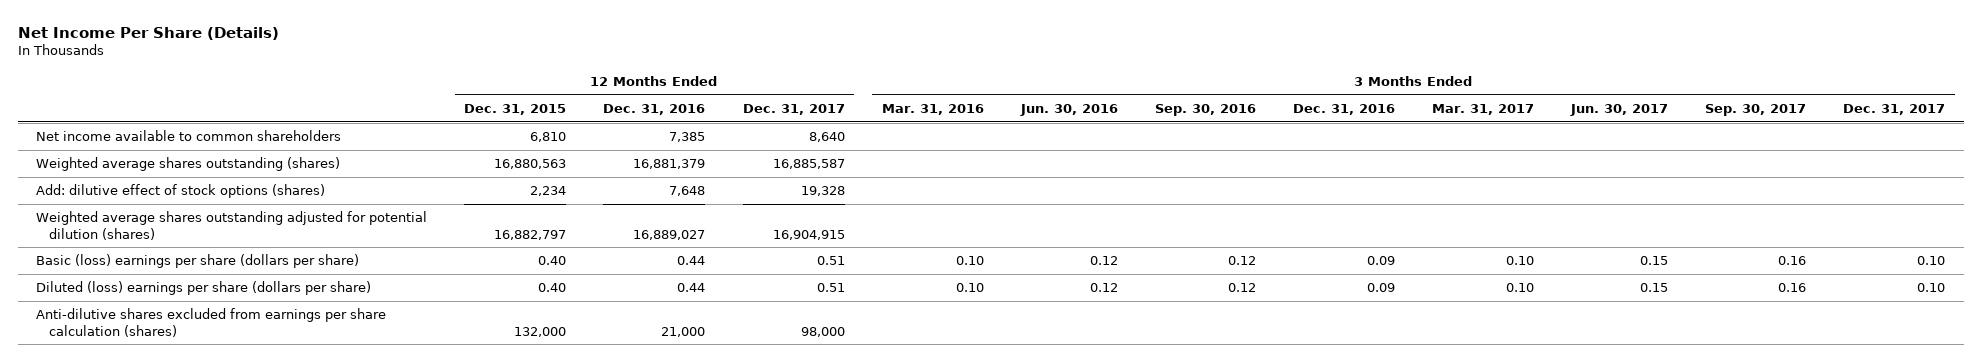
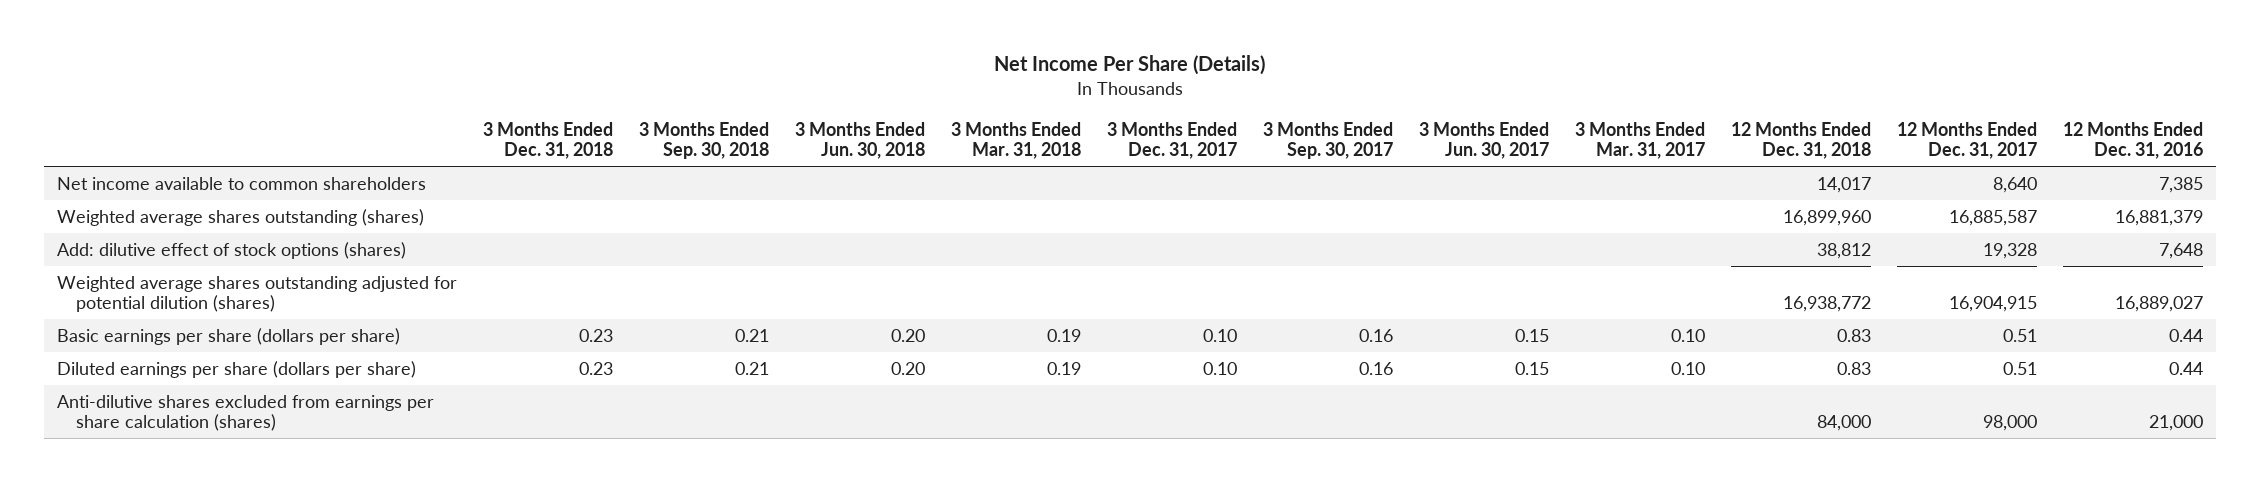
[464,103,567,115] Dec. 31, 2015 -> none
[881,103,984,115] Mar. 31, 2016 -> none
[1019,103,1118,116] Jun. 30, 2016 -> none
[1154,103,1256,116] Sep. 30, 2016 -> none
[1292,103,1395,115] Dec. 31, 2016 -> none
none -> [483,121,614,159] 3 Months Ended Dec. 31, 2018
none -> [639,121,770,159] 3 Months Ended Sep. 30, 2018
none -> [795,121,926,159] 3 Months Ended Jun. 30, 2018
none -> [950,121,1081,159] 3 Months Ended Mar. 31, 2018
none -> [1730,121,1871,159] 12 Months Ended Dec. 31, 2018
[36,254,360,269] Basic (loss) earnings per share (dollars per share) -> [57,327,401,345] Basic earnings per share (dollars per share)
[36,281,372,296] Diluted (loss) earnings per share (dollars per share) -> [57,360,417,378] Diluted earnings per share (dollars per share)

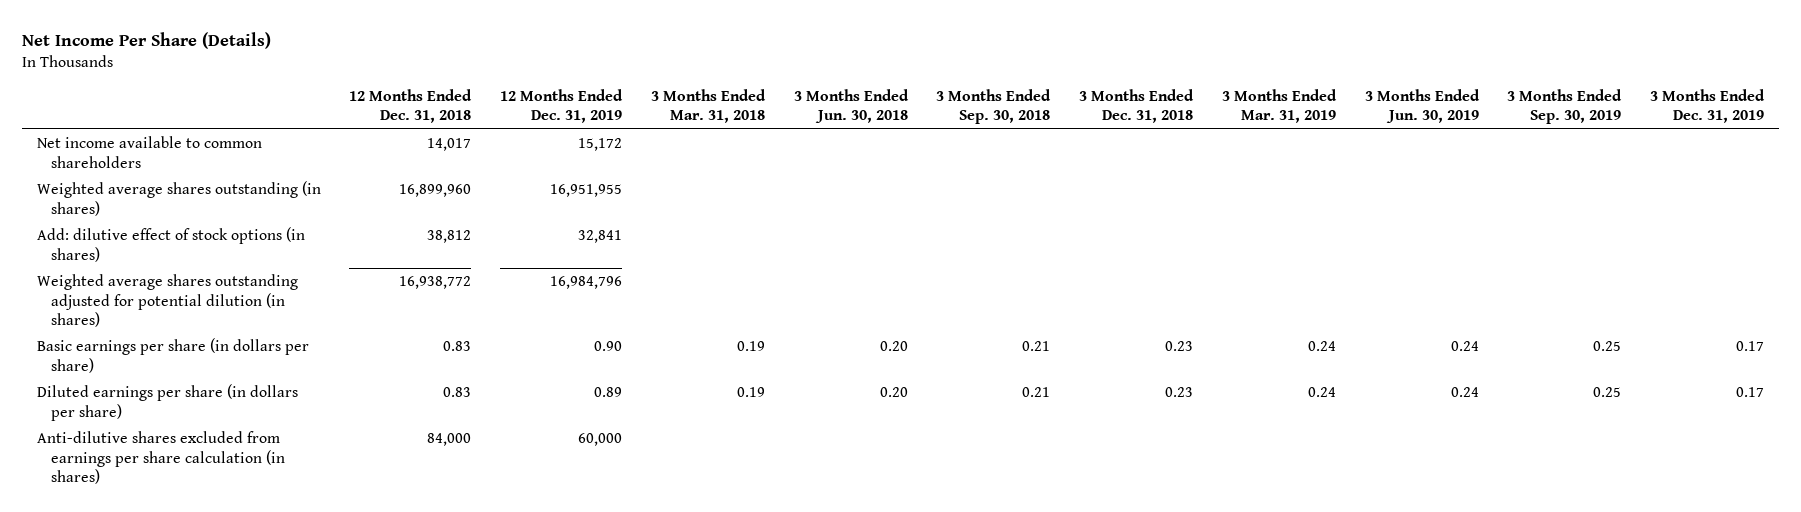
[1106,121,1237,159] 3 Months Ended Dec. 31, 2017 -> none
[1262,121,1393,159] 3 Months Ended Sep. 30, 2017 -> none
[1418,121,1549,159] 3 Months Ended Jun. 30, 2017 -> none
[1574,121,1705,159] 3 Months Ended Mar. 31, 2017 -> none
[1896,121,2037,159] 12 Months Ended Dec. 31, 2017 -> none
[2062,121,2203,159] 12 Months Ended Dec. 31, 2016 -> none
none -> [500,89,624,124] 12 Months Ended Dec. 31, 2019
none -> [1221,89,1337,124] 3 Months Ended Mar. 31, 2019
none -> [1364,89,1480,124] 3 Months Ended Jun. 30, 2019
none -> [1507,89,1623,125] 3 Months Ended Sep. 30, 2019
none -> [1650,89,1766,124] 3 Months Ended Dec. 31, 2019
[57,208,425,226] Weighted average shares outstanding (shares) -> [36,181,321,216] Weighted average shares outstanding (in shares)
[57,241,407,259] Add: dilutive effect of stock options (shares) -> [36,227,305,262] Add: dilutive effect of stock options (in shares)
[57,275,458,313] Weighted average shares outstanding adjusted for potential dilution (shares) -> [36,274,298,327] Weighted average shares outstanding adjusted for potential dilution (in shares)
[57,327,401,345] Basic earnings per share (dollars per share) -> [36,338,309,373] Basic earnings per share (in dollars per share)
[57,360,417,378] Diluted earnings per share (dollars per share) -> [36,384,298,421] Diluted earnings per share (in dollars per share)
[57,394,435,432] Anti-dilutive shares excluded from earnings per share calculation (shares) -> [36,431,286,484] Anti-dilutive shares excluded from earnings per share calculation (in shares)

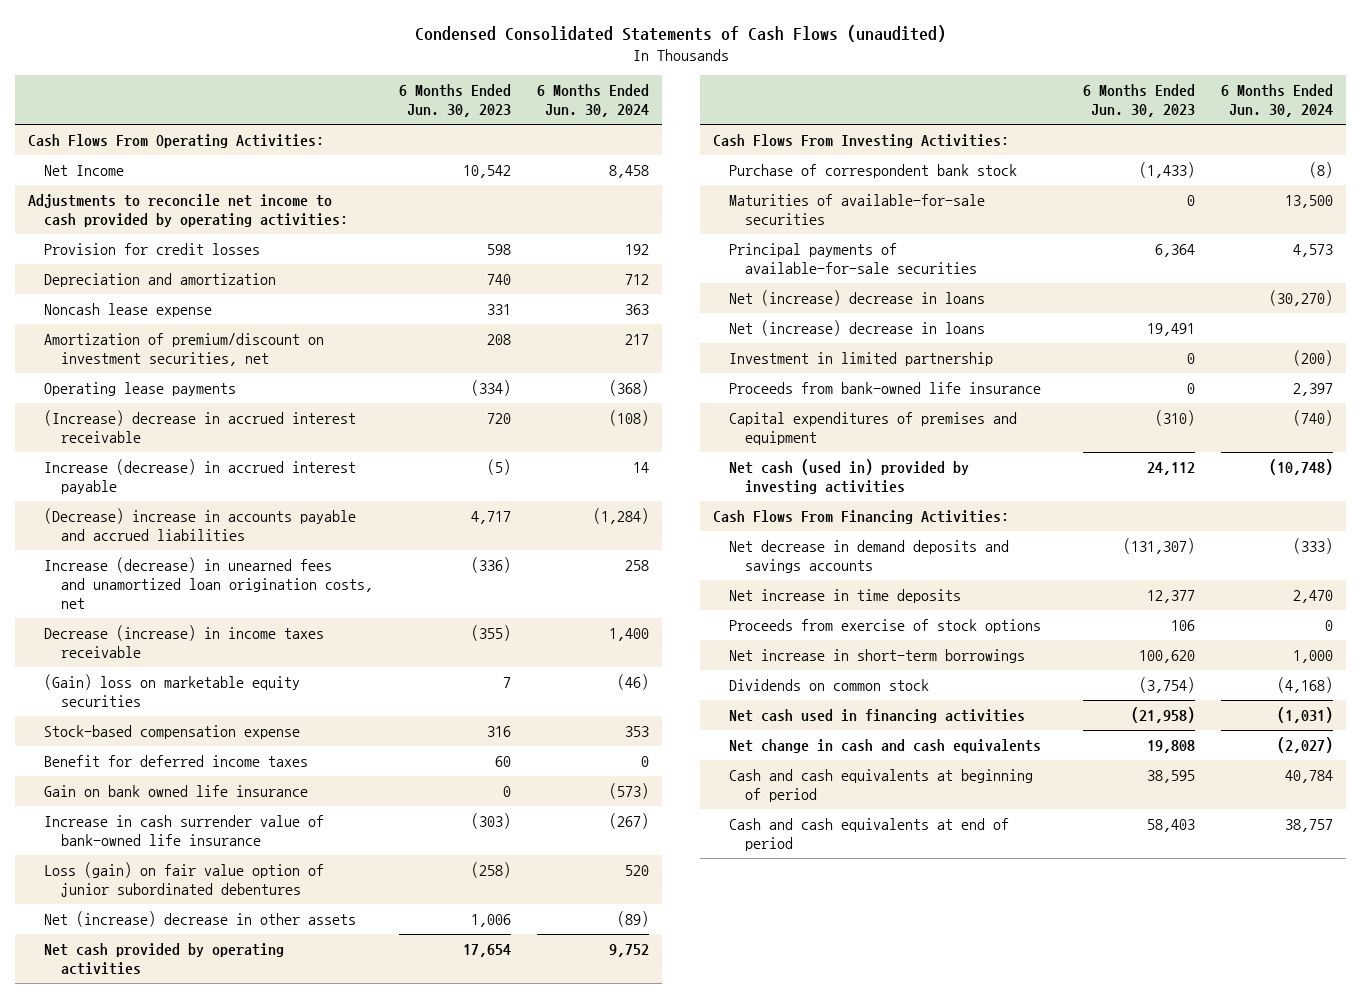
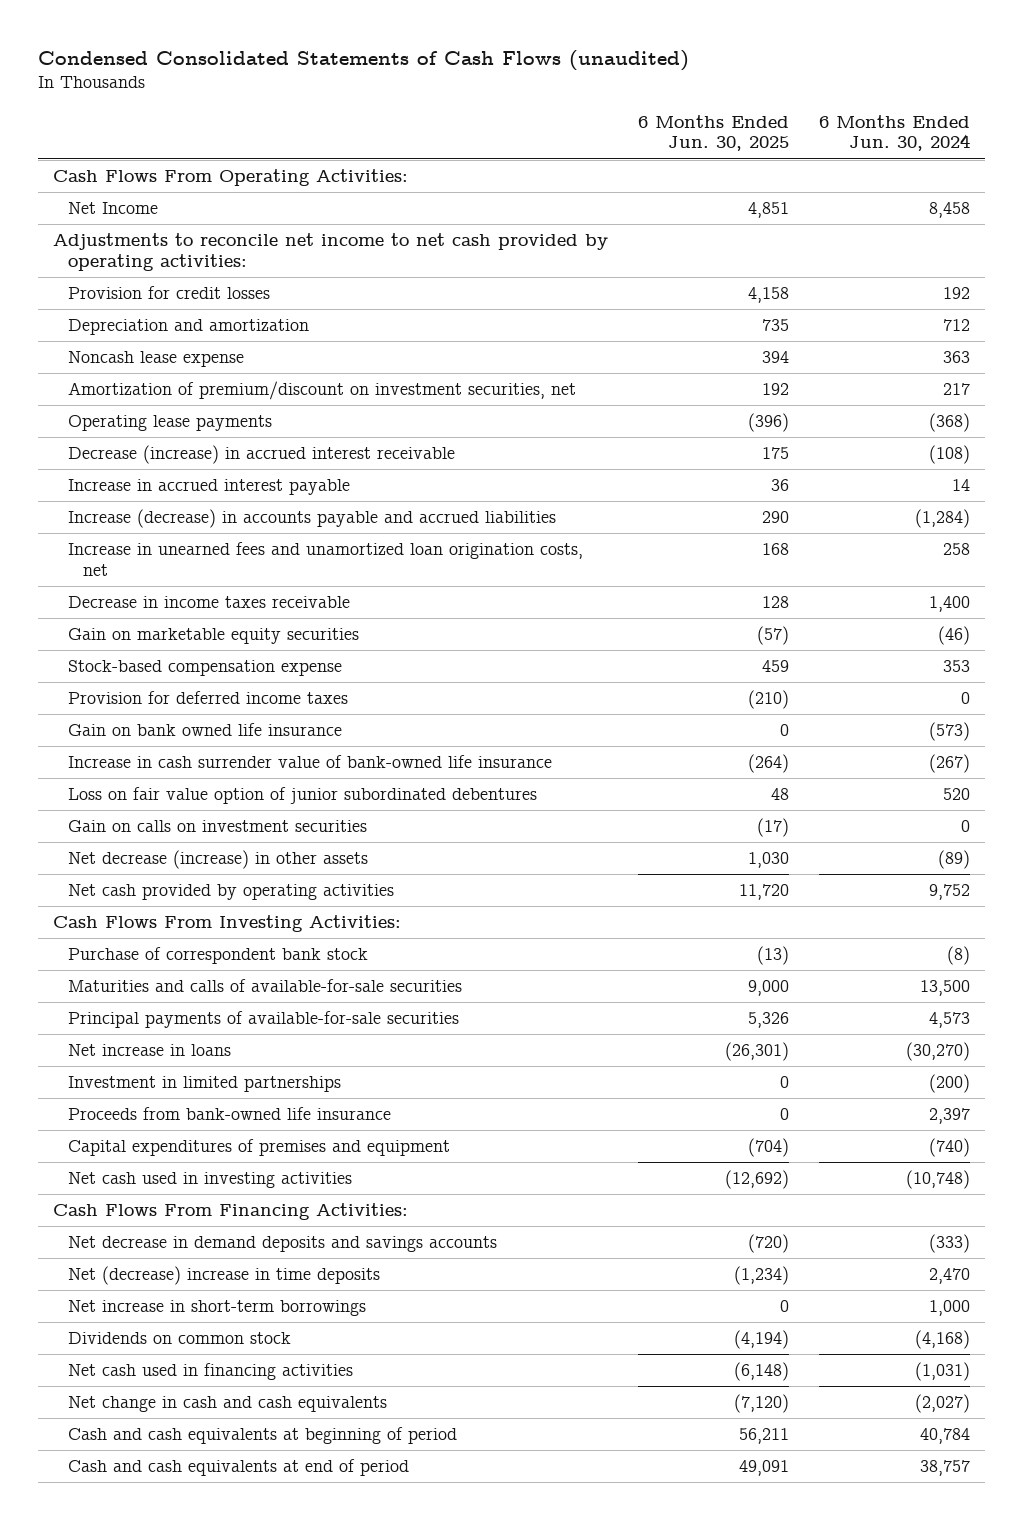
[398,84,511,118] 6 Months Ended Jun. 30, 2023 -> none
none -> [638,114,790,152] 6 Months Ended Jun. 30, 2025
[28,193,349,228] Adjustments to reconcile net income to cash provided by operating activities: -> [52,233,608,271] Adjustments to reconcile net income to net cash provided by operating activities:
[44,409,357,444] (Increase) decrease in accrued interest receivable -> [67,445,455,465] Decrease (increase) in accrued interest receivable
[44,458,357,495] Increase (decrease) in accrued interest payable -> [67,479,350,496] Increase in accrued interest payable
[44,507,357,542] (Decrease) increase in accounts payable and accrued liabilities -> [67,509,556,529] Increase (decrease) in accounts payable and accrued liabilities
[44,556,373,610] Increase (decrease) in unearned fees and unamortized loan origination costs, net -> [67,542,583,576] Increase in unearned fees and unamortized loan origination costs, net
[44,624,325,659] Decrease (increase) in income taxes receivable -> [67,596,350,609] Decrease in income taxes receivable
[44,673,301,708] (Gain) loss on marketable equity securities -> [67,628,359,645] Gain on marketable equity securities
[44,754,309,767] Benefit for deferred income taxes -> [67,691,348,705] Provision for deferred income taxes
[44,861,325,898] Loss (gain) on fair value option of junior subordinated debentures -> [67,787,537,805] Loss on fair value option of junior subordinated debentures
none -> [67,820,367,833] Gain on calls on investment securities
[44,910,357,927] Net (increase) decrease in other assets -> [67,850,368,870] Net decrease (increase) in other assets
[729,193,986,226] Maturities of available-for-sale securities -> [67,979,462,993] Maturities and calls of available-for-sale securities
[729,319,986,336] Net (increase) decrease in loans -> none
[729,289,986,306] Net (increase) decrease in loans -> [67,1044,231,1057] Net increase in loans
[729,351,994,366] Investment in limited partnership -> [67,1076,341,1093] Investment in limited partnerships
[729,458,970,495] Net cash (used in) provided by investing activities -> [67,1172,352,1189] Net cash used in investing activities
[729,618,1042,633] Proceeds from exercise of stock options -> none
[729,588,962,603] Net increase in time deposits -> [67,1266,380,1286] Net (decrease) increase in time deposits

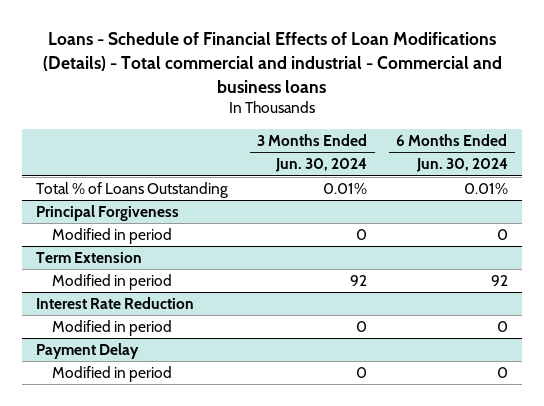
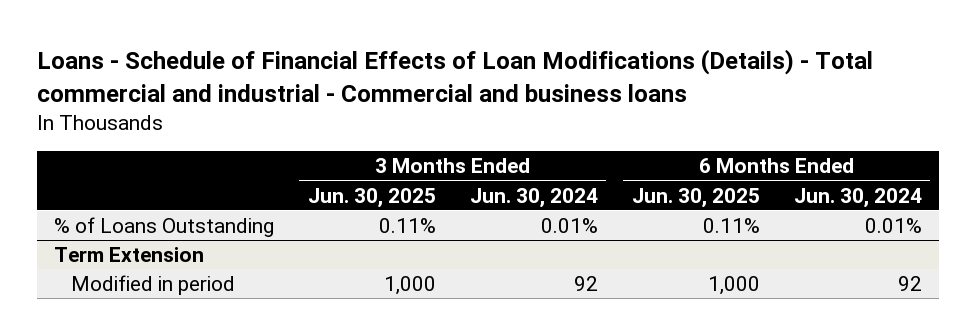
none -> [307,187,436,208] Jun. 30, 2025
none -> [631,187,760,208] Jun. 30, 2025
[36,205,180,222] Principal Forgiveness -> none
[51,228,172,245] Modified in period -> none
[36,182,229,199] Total % of Loans Outstanding -> [53,217,274,238] % of Loans Outstanding
[36,297,195,310] Interest Rate Reduction -> none
[51,320,172,337] Modified in period -> none
[36,343,140,360] Payment Delay -> none
[51,366,172,383] Modified in period -> none

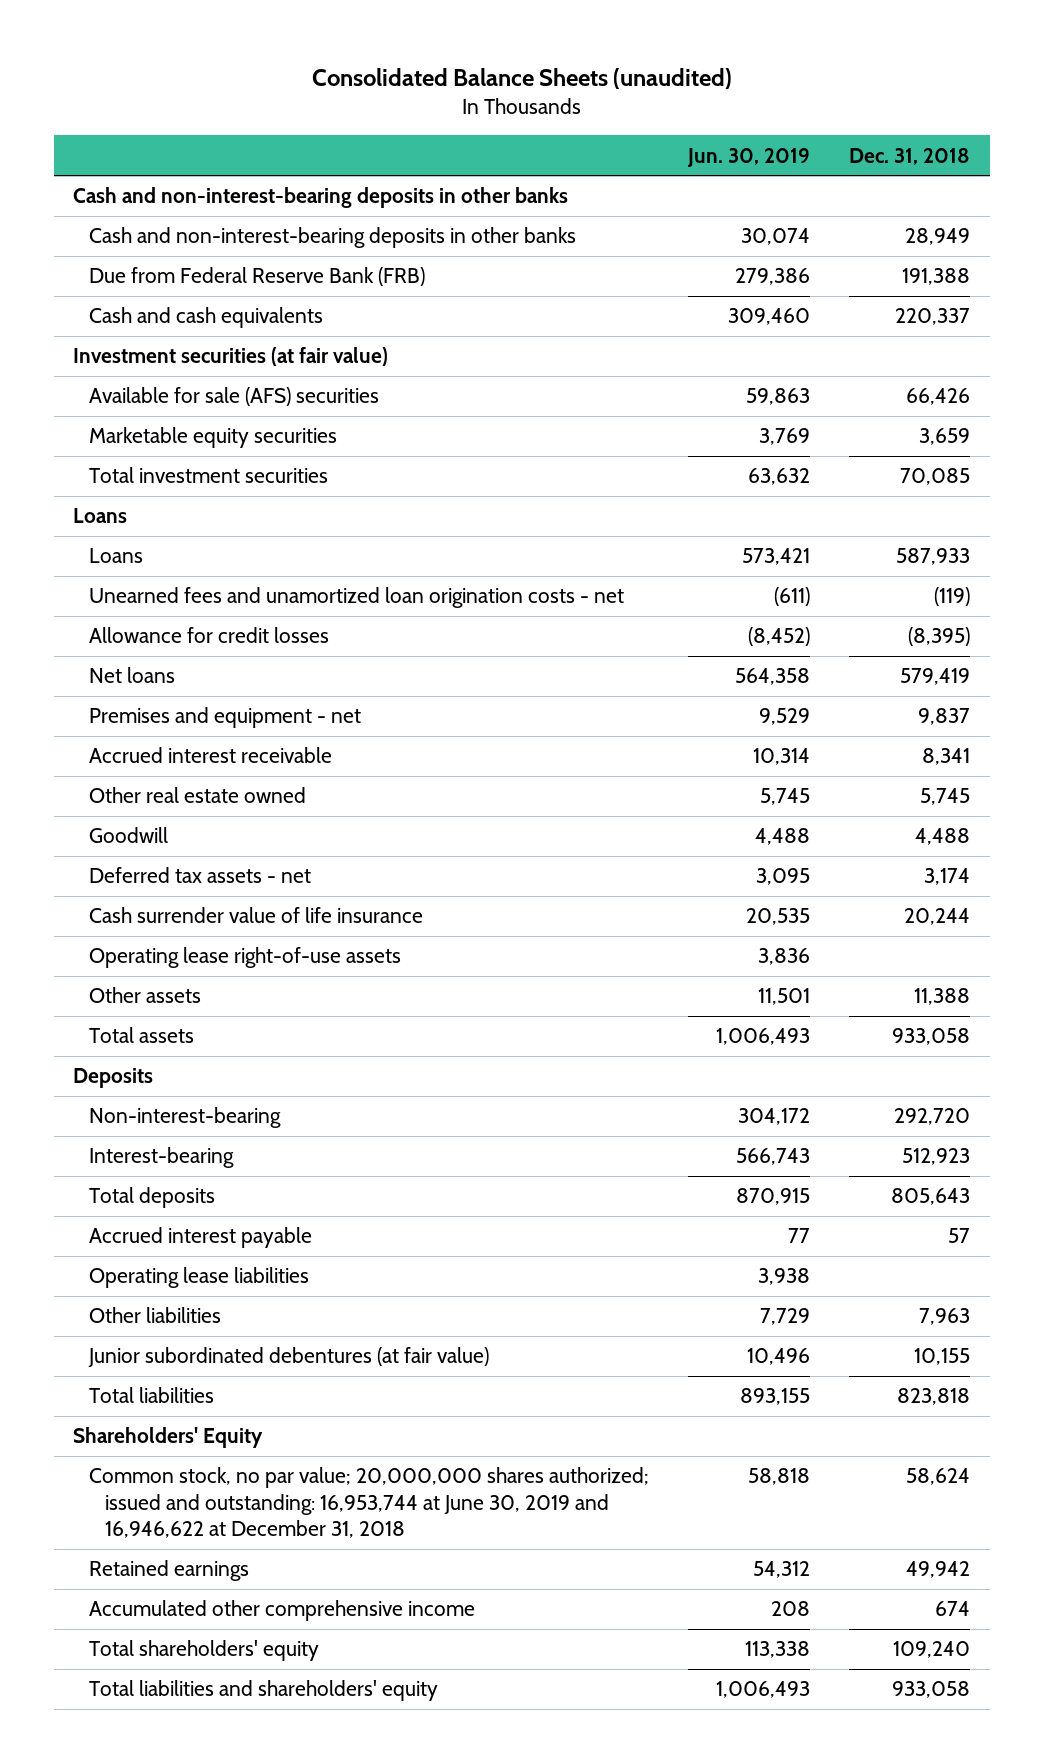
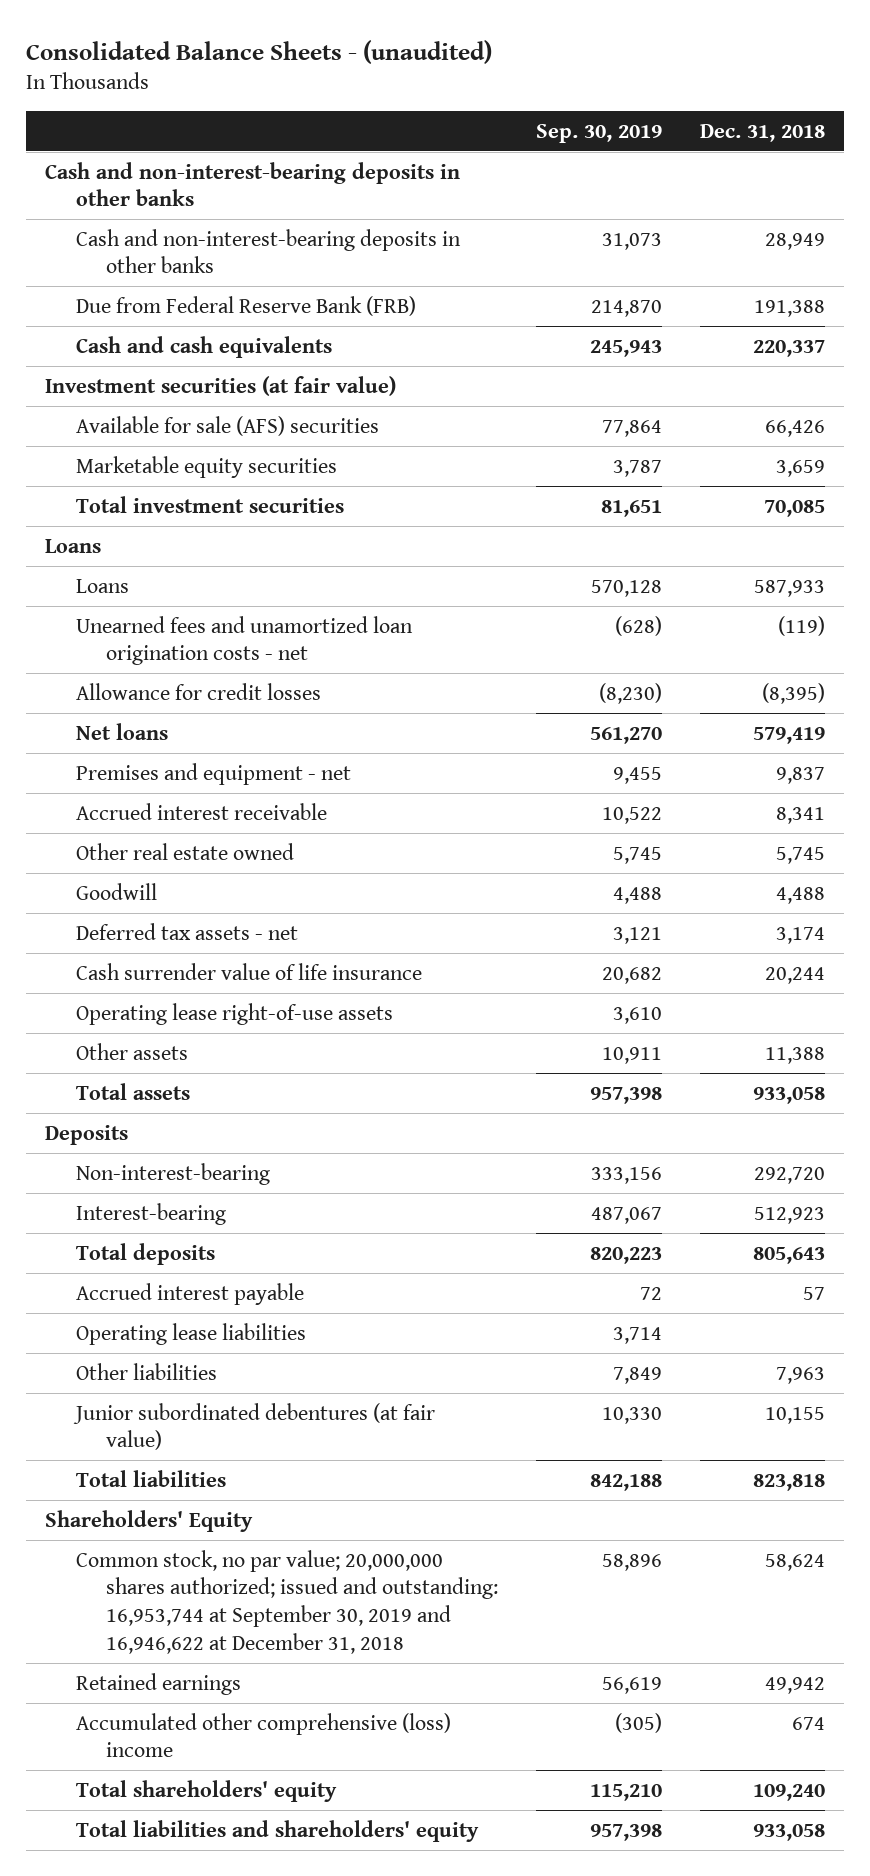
[311,68,732,90] Consolidated Balance Sheets (unaudited) -> [26,39,493,64] Consolidated Balance Sheets - (unaudited)
[687,147,811,167] Jun. 30, 2019 -> none
none -> [535,123,662,143] Sep. 30, 2019
[89,1467,650,1539] Common stock, no par value; 20,000,000 shares authorized; issued and outstanding: 16,953,744 at June 30, 2019 and 16,946,622 at December 31, 2018 -> [75,1549,499,1654] Common stock, no par value; 20,000,000 shares authorized; issued and outstanding: 16,953,744 at September 30, 2019 and 16,946,622 at December 31, 2018
[89,1600,476,1622] Accumulated other comprehensive income -> [75,1712,451,1758] Accumulated other comprehensive (loss) income

